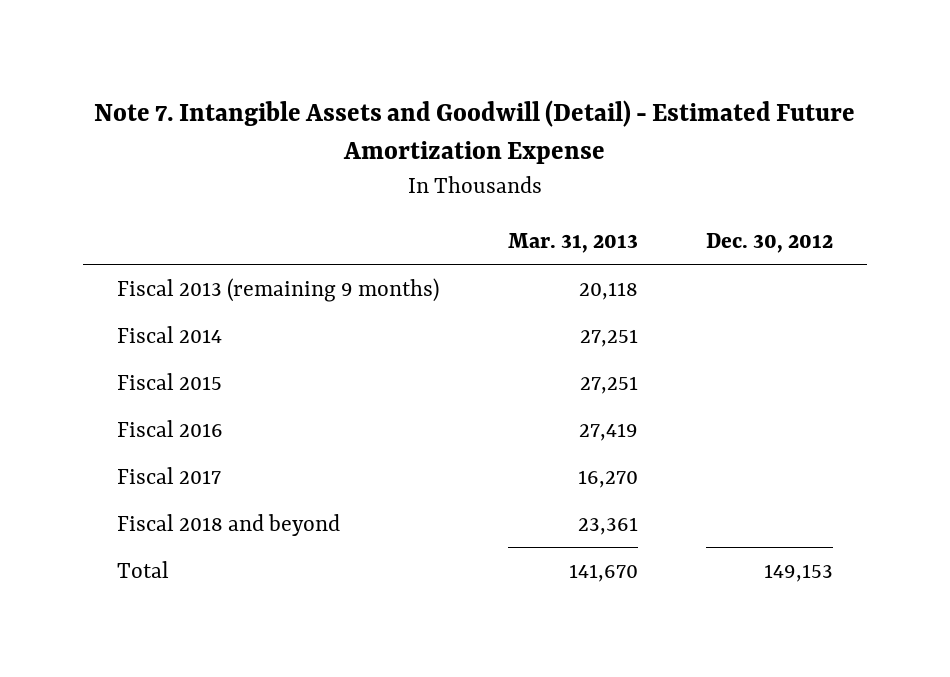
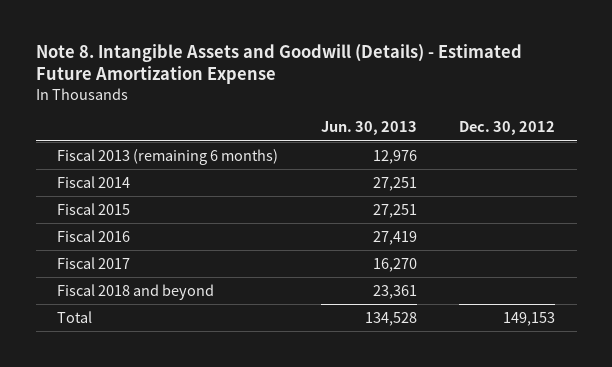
[94,100,856,165] Note 7. Intangible Assets and Goodwill (Detail) - Estimated Future Amortization Expense -> [35,44,522,85] Note 8. Intangible Assets and Goodwill (Details) - Estimated Future Amortization Expense
[507,232,638,253] Mar. 31, 2013 -> none
none -> [320,121,417,136] Jun. 30, 2013
[117,277,440,302] Fiscal 2013 (remaining 9 months) -> [57,148,279,165] Fiscal 2013 (remaining 6 months)

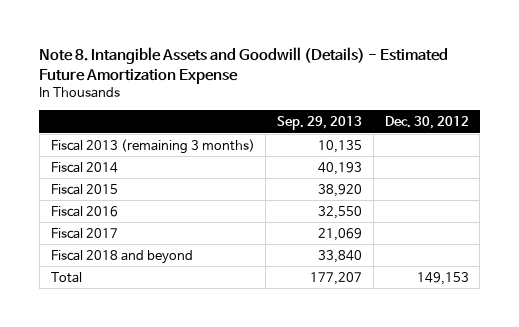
[320,121,417,136] Jun. 30, 2013 -> none
none -> [277,116,363,131] Sep. 29, 2013
[57,148,279,165] Fiscal 2013 (remaining 6 months) -> [50,138,255,154] Fiscal 2013 (remaining 3 months)

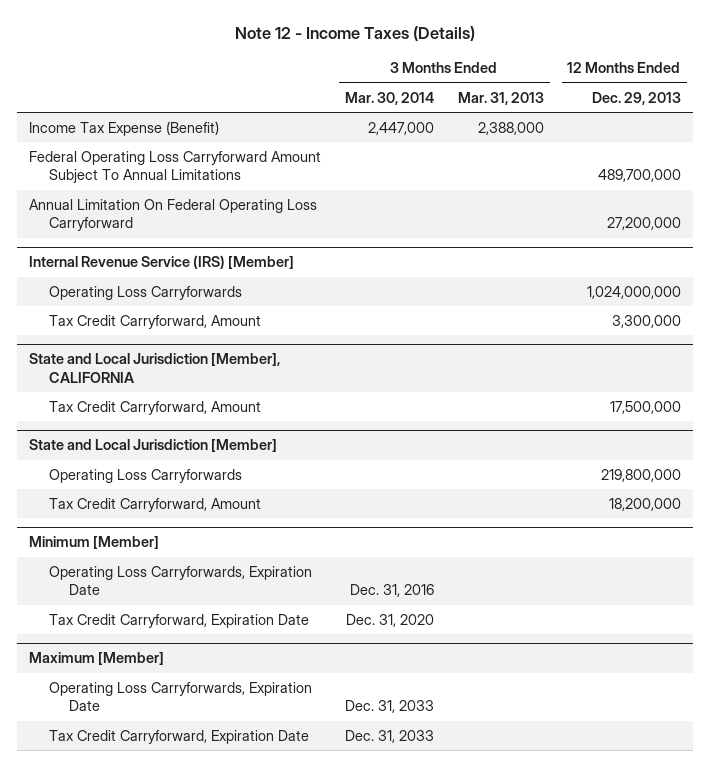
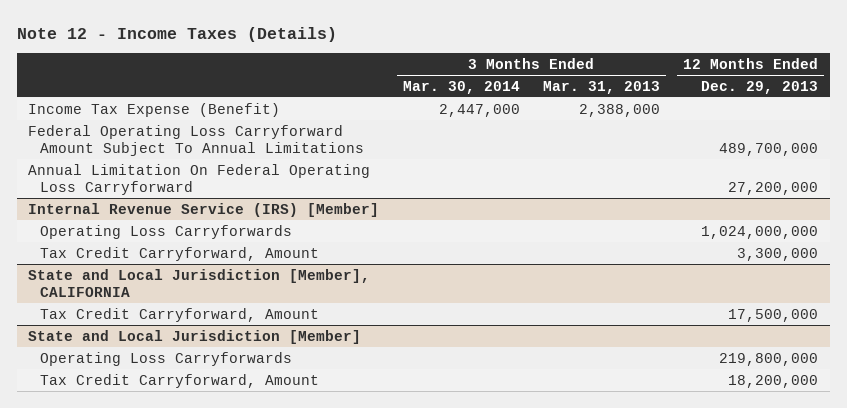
[28,536,159,550] Minimum [Member] -> none
[48,565,312,596] Operating Loss Carryforwards, Expiration Date -> none
[48,613,309,628] Tax Credit Carryforward, Expiration Date -> none
[28,652,164,666] Maximum [Member] -> none
[48,681,312,712] Operating Loss Carryforwards, Expiration Date -> none
[48,729,309,744] Tax Credit Carryforward, Expiration Date -> none

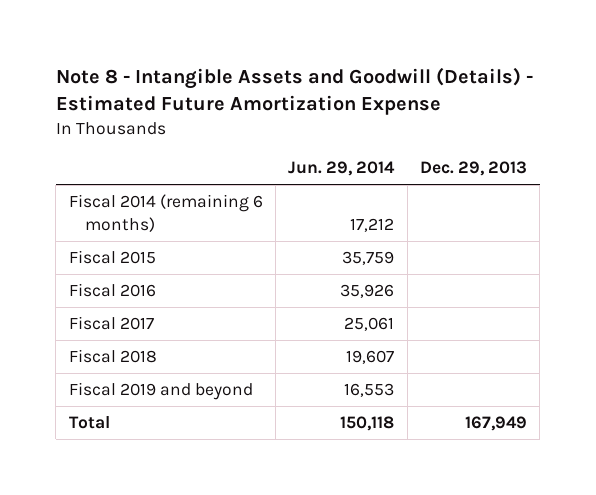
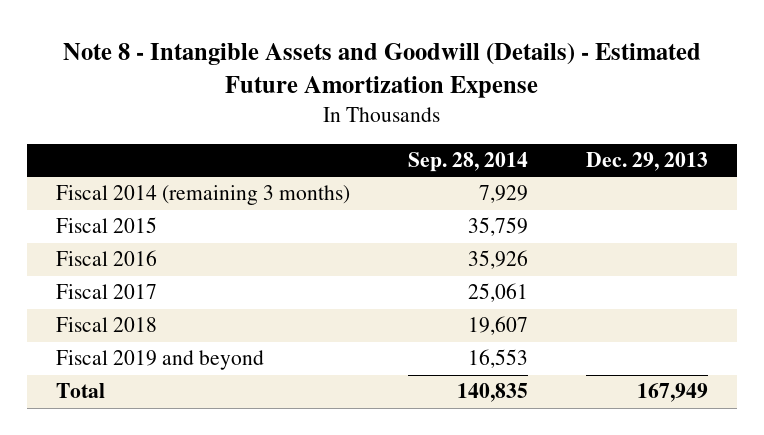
[288,161,396,177] Jun. 29, 2014 -> none
none -> [407,152,528,173] Sep. 28, 2014
[68,193,263,232] Fiscal 2014 (remaining 6 months) -> [55,185,350,206] Fiscal 2014 (remaining 3 months)

